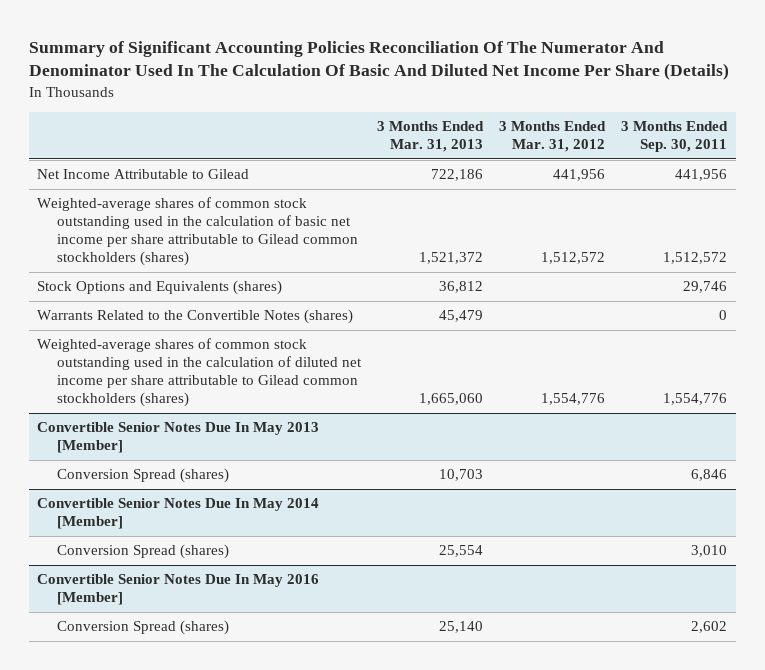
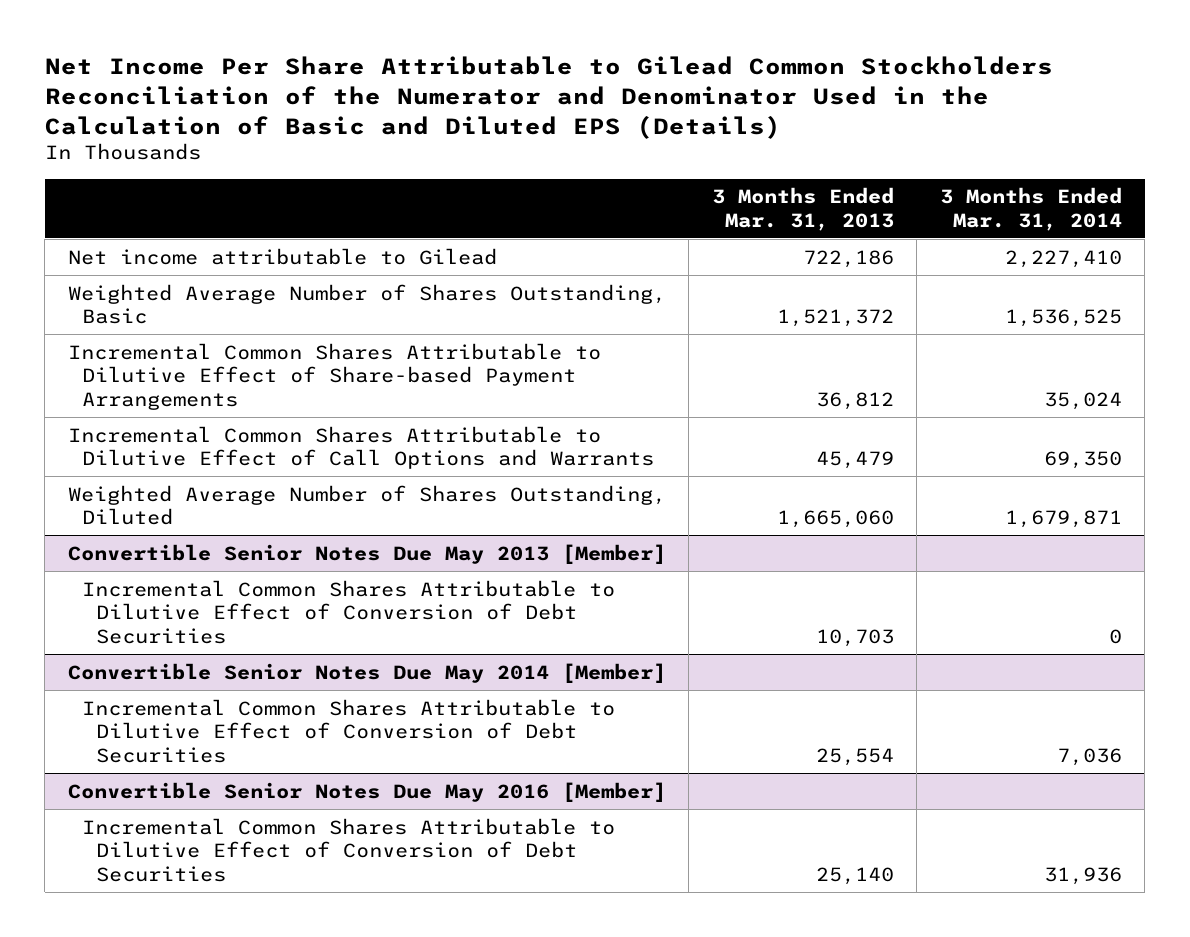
[29,40,730,81] Summary of Significant Accounting Policies Reconciliation Of The Numerator And Denominator Used In The Calculation Of Basic And Diluted Net Income Per Share (Details) -> [44,56,1053,139] Net Income Per Share Attributable to Gilead Common Stockholders Reconciliation of the Numerator and Denominator Used in the Calculation of Basic and Diluted EPS (Details)
[499,121,607,153] 3 Months Ended Mar. 31, 2012 -> none
[621,121,729,153] 3 Months Ended Sep. 30, 2011 -> none
none -> [939,187,1122,231] 3 Months Ended Mar. 31, 2014
[37,169,250,180] Net Income Attributable to Gilead -> [67,247,497,265] Net income attributable to Gilead
[37,197,358,267] Weighted-average shares of common stock outstanding used in the calculation of basic net income per share attributable to Gilead common stockholders (shares) -> [67,283,666,325] Weighted Average Number of Shares Outstanding, Basic
[37,280,283,296] Stock Options and Equivalents (shares) -> [67,342,601,410] Incremental Common Shares Attributable to Dilutive Effect of Share-based Payment Arrangements
[37,309,354,325] Warrants Related to the Convertible Notes (shares) -> [67,425,654,470] Incremental Common Shares Attributable to Dilutive Effect of Call Options and Warrants
[37,338,362,408] Weighted-average shares of common stock outstanding used in the calculation of diluted net income per share attributable to Gilead common stockholders (shares) -> [67,484,666,526] Weighted Average Number of Shares Outstanding, Diluted
[37,422,320,454] Convertible Senior Notes Due In May 2013 [Member] -> [67,543,666,564] Convertible Senior Notes Due May 2013 [Member]
[56,468,229,484] Conversion Spread (shares) -> [81,579,615,644] Incremental Common Shares Attributable to Dilutive Effect of Conversion of Debt Securities
[37,498,320,530] Convertible Senior Notes Due In May 2014 [Member] -> [67,662,666,683] Convertible Senior Notes Due May 2014 [Member]
[56,544,229,560] Conversion Spread (shares) -> [81,698,615,763] Incremental Common Shares Attributable to Dilutive Effect of Conversion of Debt Securities
[37,574,320,606] Convertible Senior Notes Due In May 2016 [Member] -> [67,781,666,802] Convertible Senior Notes Due May 2016 [Member]
[56,620,229,636] Conversion Spread (shares) -> [81,817,615,882] Incremental Common Shares Attributable to Dilutive Effect of Conversion of Debt Securities

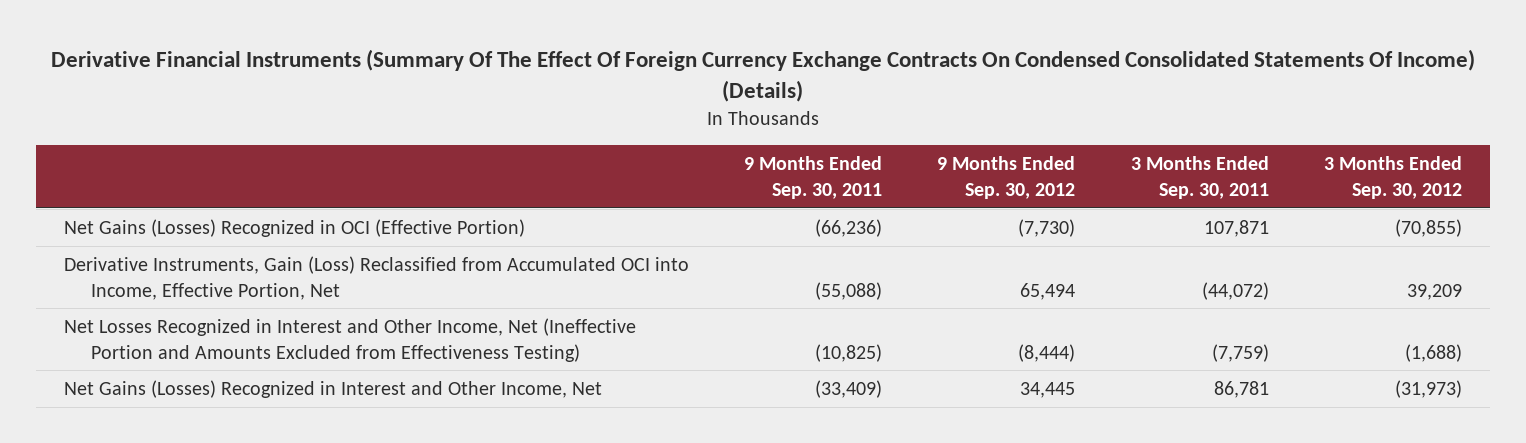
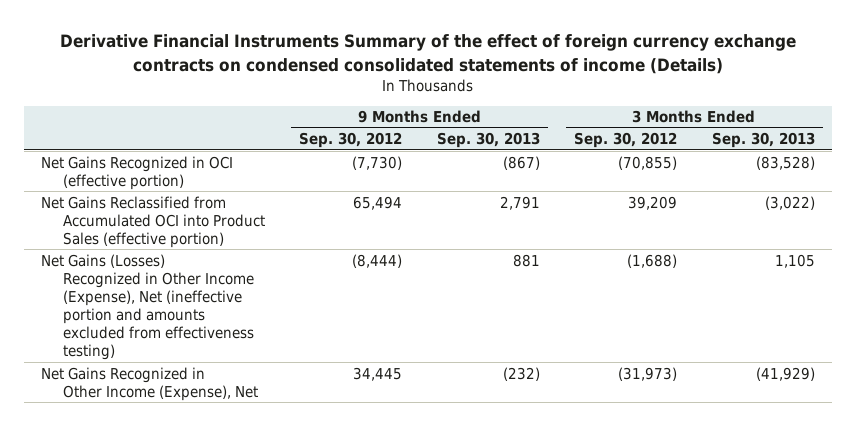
[50,49,1475,103] Derivative Financial Instruments (Summary Of The Effect Of Foreign Currency Exchange Contracts On Condensed Consolidated Statements Of Income) (Details) -> [60,34,797,74] Derivative Financial Instruments Summary of the effect of foreign currency exchange contracts on condensed consolidated statements of income (Details)
[744,156,883,200] 9 Months Ended Sep. 30, 2011 -> none
[1130,156,1269,200] 3 Months Ended Sep. 30, 2011 -> none
none -> [436,132,540,149] Sep. 30, 2013
none -> [711,132,815,149] Sep. 30, 2013
[63,218,525,237] Net Gains (Losses) Recognized in OCI (Effective Portion) -> [41,155,234,190] Net Gains Recognized in OCI (effective portion)
[63,255,689,300] Derivative Instruments, Gain (Loss) Reclassified from Accumulated OCI into Income, Effective Portion, Net -> [41,195,265,248] Net Gains Reclassified from Accumulated OCI into Product Sales (effective portion)
[63,317,636,362] Net Losses Recognized in Interest and Other Income, Net (Ineffective Portion and Amounts Excluded from Effectiveness Testing) -> [41,253,254,360] Net Gains (Losses) Recognized in Other Income (Expense), Net (ineffective portion and amounts excluded from effectiveness testing)
[63,379,602,398] Net Gains (Losses) Recognized in Interest and Other Income, Net -> [41,366,258,401] Net Gains Recognized in Other Income (Expense), Net

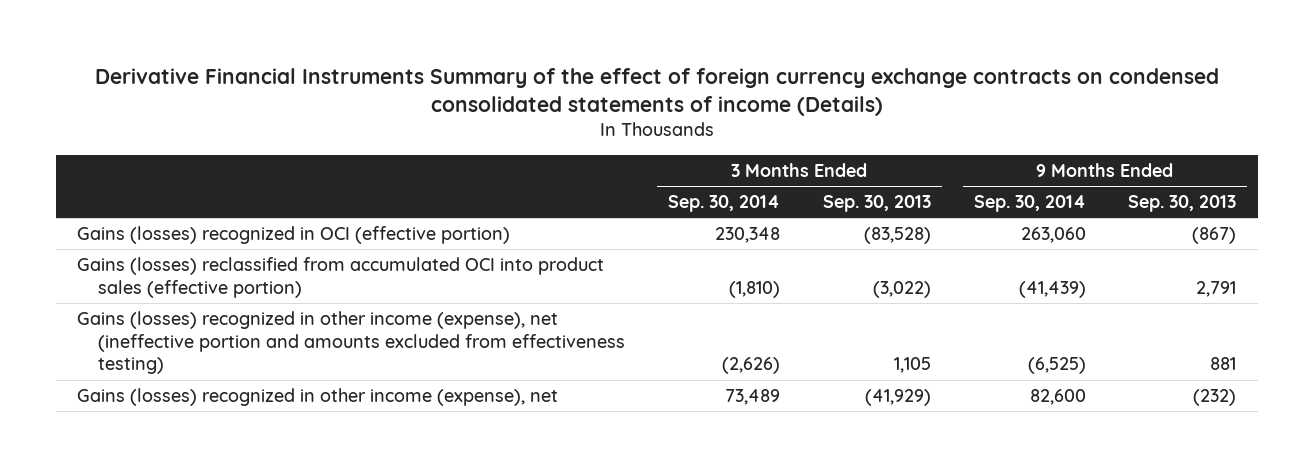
[299,132,403,149] Sep. 30, 2012 -> none
[574,132,678,149] Sep. 30, 2012 -> none
none -> [668,195,781,213] Sep. 30, 2014
none -> [973,195,1086,213] Sep. 30, 2014
[41,155,234,190] Net Gains Recognized in OCI (effective portion) -> [77,226,511,245] Gains (losses) recognized in OCI (effective portion)
[41,195,265,248] Net Gains Reclassified from Accumulated OCI into Product Sales (effective portion) -> [77,257,605,298] Gains (losses) reclassified from accumulated OCI into product sales (effective portion)
[41,253,254,360] Net Gains (Losses) Recognized in Other Income (Expense), Net (ineffective portion and amounts excluded from effectiveness testing) -> [77,311,626,375] Gains (losses) recognized in other income (expense), net (ineffective portion and amounts excluded from effectiveness testing)
[41,366,258,401] Net Gains Recognized in Other Income (Expense), Net -> [77,388,559,407] Gains (losses) recognized in other income (expense), net

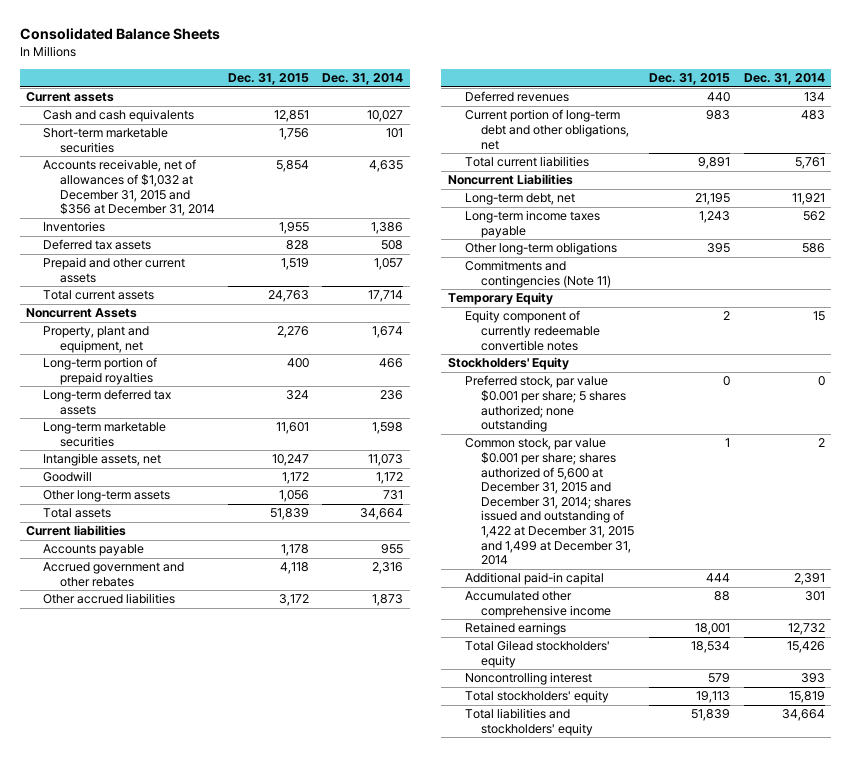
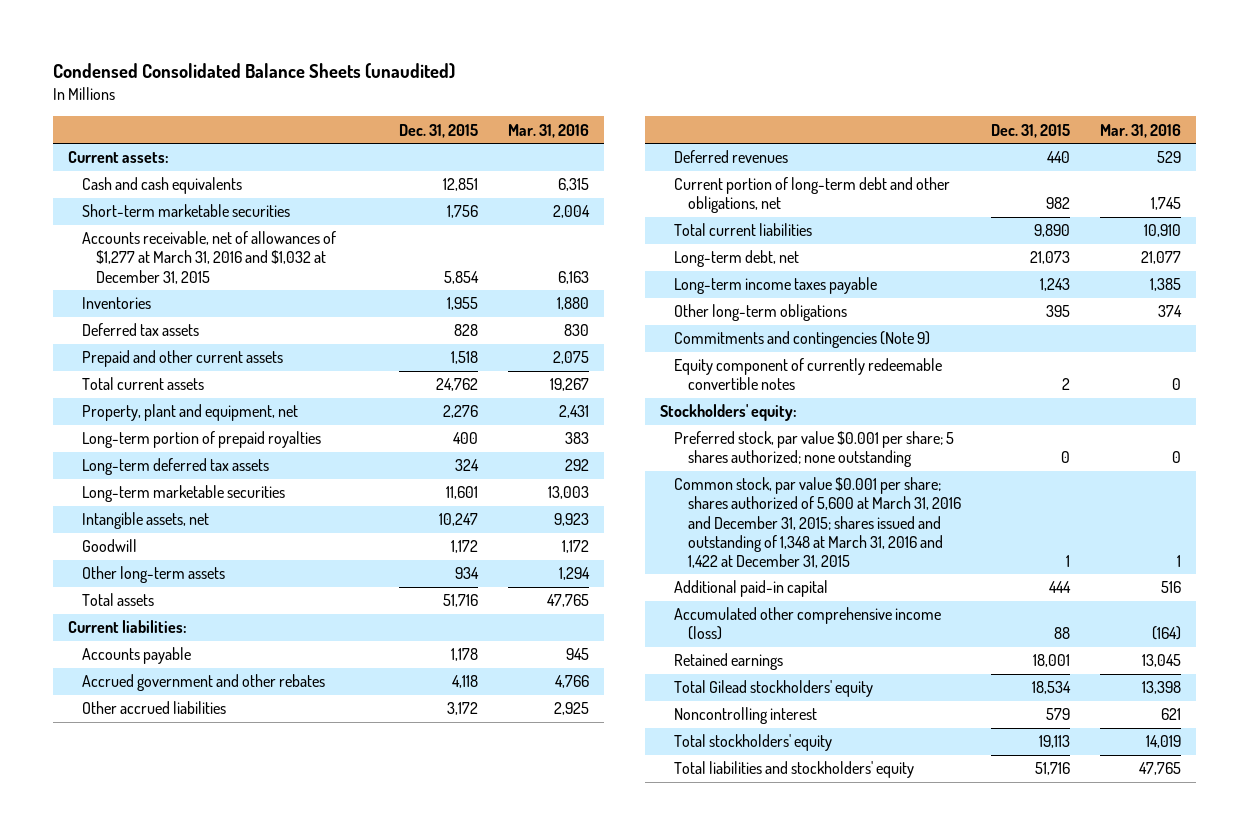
[19,28,220,41] Consolidated Balance Sheets -> [53,63,456,80] Condensed Consolidated Balance Sheets (unaudited)
[322,73,404,86] Dec. 31, 2014 -> none
none -> [508,123,590,138] Mar. 31, 2016
[26,92,115,103] Current assets -> [68,151,170,164] Current assets:
[43,159,215,217] Accounts receivable, net of allowances of $1,032 at December 31, 2015 and $356 at December 31, 2014 -> [82,231,337,284] Accounts receivable, net of allowances of $1,277 at March 31, 2016 and $1,032 at December 31, 2015
[26,308,138,319] Noncurrent Assets -> none
[281,258,310,271] 1,519 -> [451,351,479,365] 1,518
[268,290,310,303] 24,763 -> [436,378,479,392] 24,762
[279,490,310,503] 1,056 -> [455,567,480,580] 934
[270,508,310,521] 51,839 -> [443,594,479,608] 51,716
[26,525,127,537] Current liabilities -> [68,620,188,634] Current liabilities:
[447,174,573,186] Noncurrent Liabilities -> none
[706,110,731,121] 983 -> [1045,197,1070,210] 982
[698,157,731,170] 9,891 -> [1033,224,1070,238] 9,890
[695,193,731,206] 21,195 -> [1029,251,1070,265] 21,073
[447,292,553,306] Temporary Equity -> none
[464,260,612,288] Commitments and contingencies (Note 11) -> [673,331,930,349] Commitments and contingencies (Note 9)
[447,357,569,371] Stockholders' Equity -> [659,404,797,422] Stockholders' equity:
[464,438,635,566] Common stock, par value $0.001 per share; shares authorized of 5,600 at December 31, 2015 and December 31, 2014; shares issued and outstanding of 1,422 at December 31, 2015 and 1,499 at December 31, 2014 -> [673,477,961,568] Common stock, par value $0.001 per share; shares authorized of 5,600 at March 31, 2016 and December 31, 2015; shares issued and outstanding of 1,348 at March 31, 2016 and 1,422 at December 31, 2015
[464,591,612,618] Accumulated other comprehensive income -> [673,607,941,641] Accumulated other comprehensive income (loss)
[691,709,731,722] 51,839 -> [1034,762,1070,776] 51,716

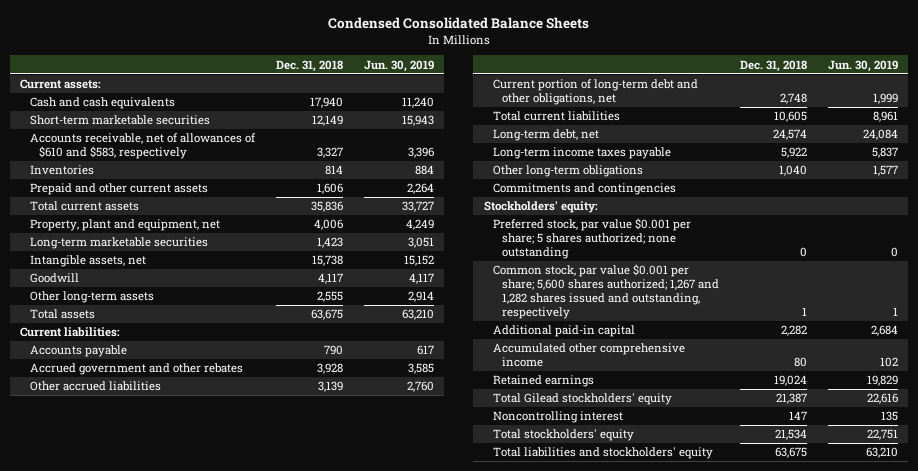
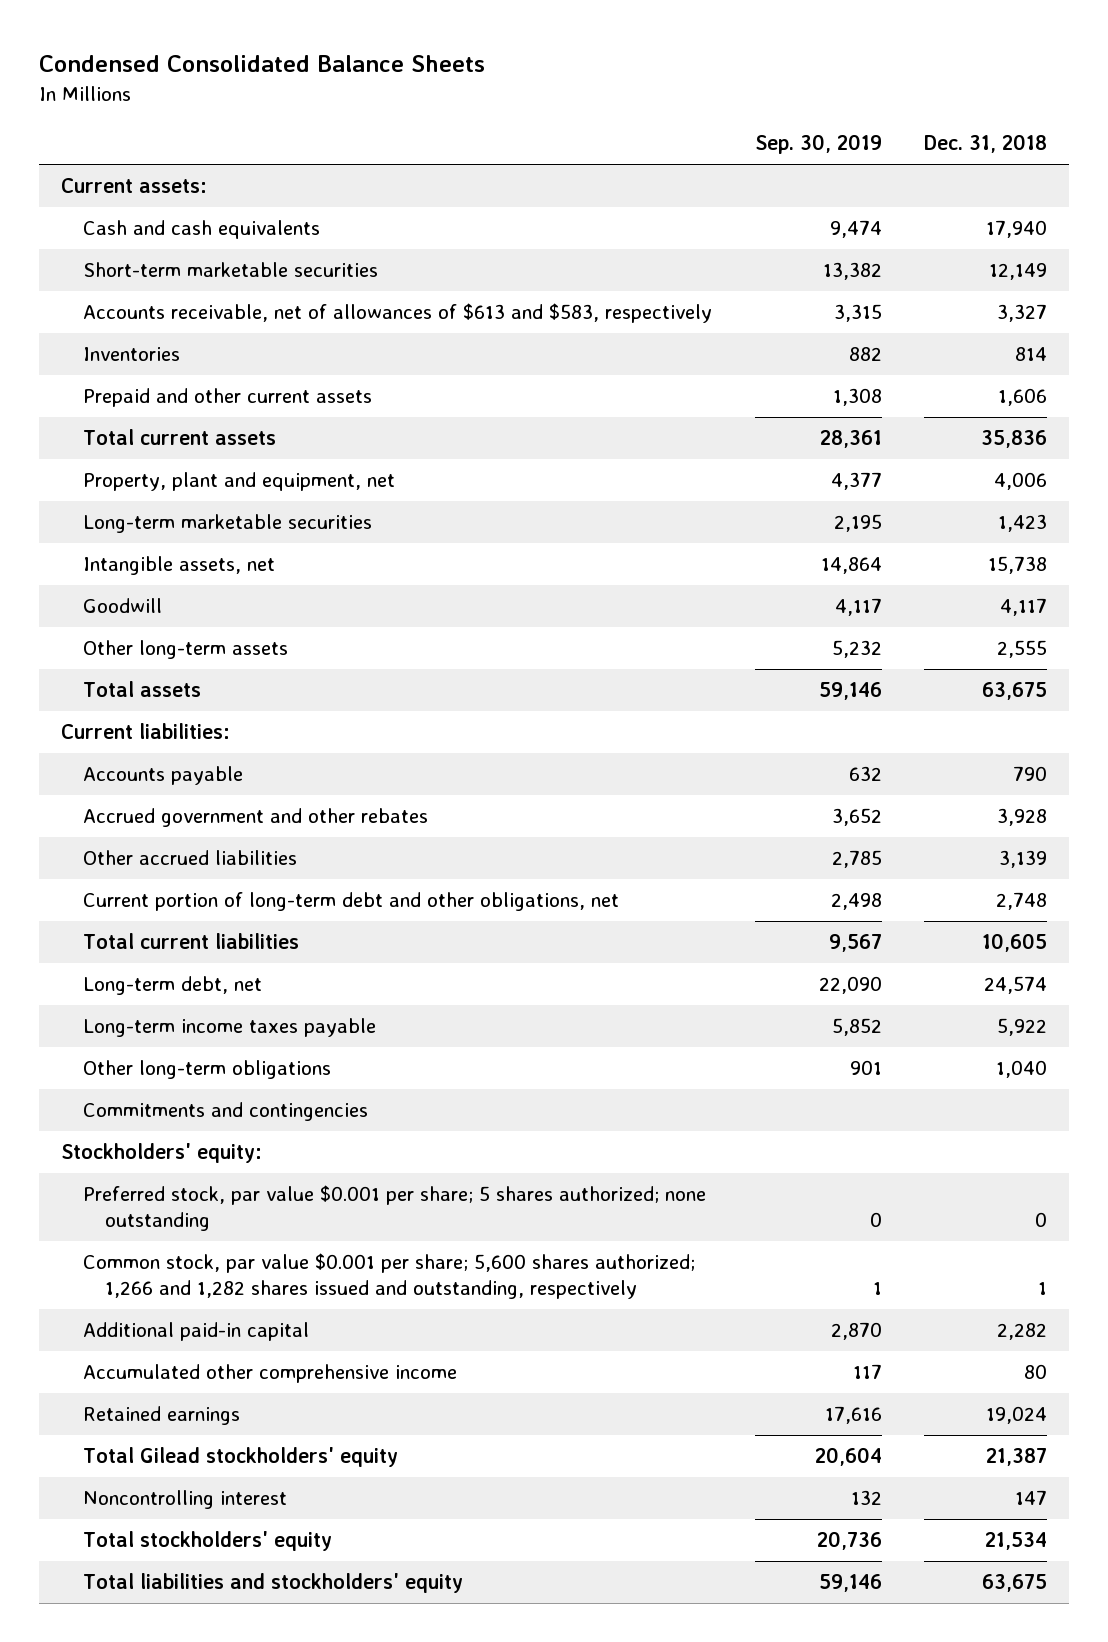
[364,59,435,72] Jun. 30, 2019 -> none
none -> [754,134,882,155] Sep. 30, 2019
[29,133,256,160] Accounts receivable, net of allowances of $610 and $583, respectively -> [82,303,712,324] Accounts receivable, net of allowances of $613 and $583, respectively
[493,264,720,320] Common stock, par value $0.001 per share; 5,600 shares authorized; 1,267 and 1,282 shares issued and outstanding, respectively -> [82,1253,695,1300] Common stock, par value $0.001 per share; 5,600 shares authorized; 1,266 and 1,282 shares issued and outstanding, respectively

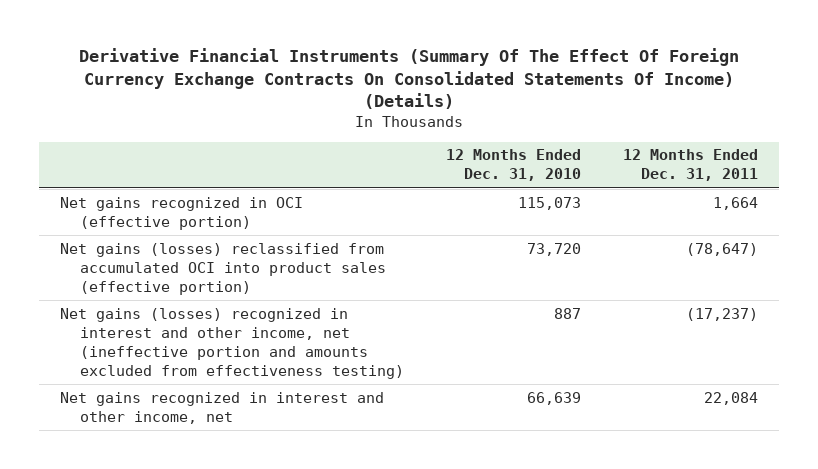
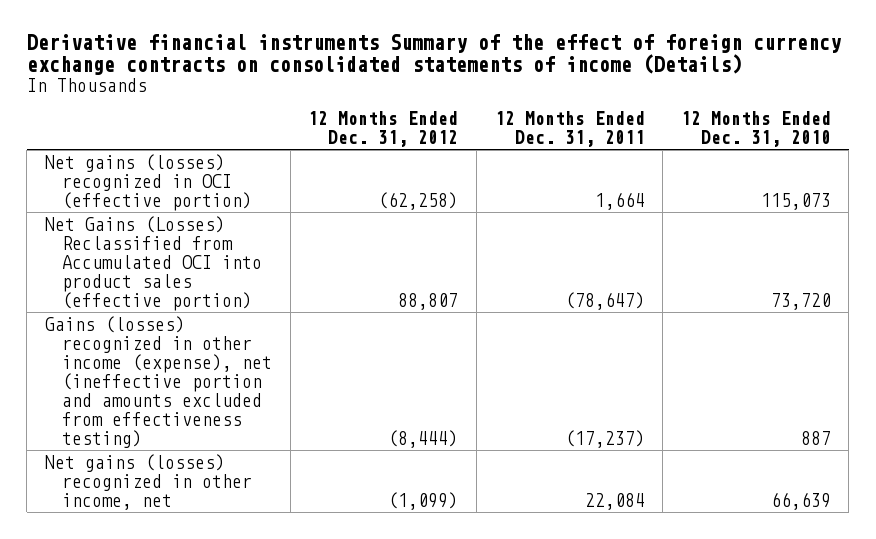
[79,47,740,110] Derivative Financial Instruments (Summary Of The Effect Of Foreign Currency Exchange Contracts On Consolidated Statements Of Income) (Details) -> [26,33,841,76] Derivative financial instruments Summary of the effect of foreign currency exchange contracts on consolidated statements of income (Details)
none -> [308,111,459,148] 12 Months Ended Dec. 31, 2012
[60,196,304,230] Net gains recognized in OCI (effective portion) -> [44,153,253,211] Net gains (losses) recognized in OCI (effective portion)
[60,242,386,295] Net gains (losses) reclassified from accumulated OCI into product sales (effective portion) -> [44,215,263,311] Net Gains (Losses) Reclassified from Accumulated OCI into product sales (effective portion)
[60,307,404,379] Net gains (losses) recognized in interest and other income, net (ineffective portion and amounts excluded from effectiveness testing) -> [44,315,273,448] Gains (losses) recognized in other income (expense), net (ineffective portion and amounts excluded from effectiveness testing)
[60,391,385,424] Net gains recognized in interest and other income, net -> [44,453,253,510] Net gains (losses) recognized in other income, net

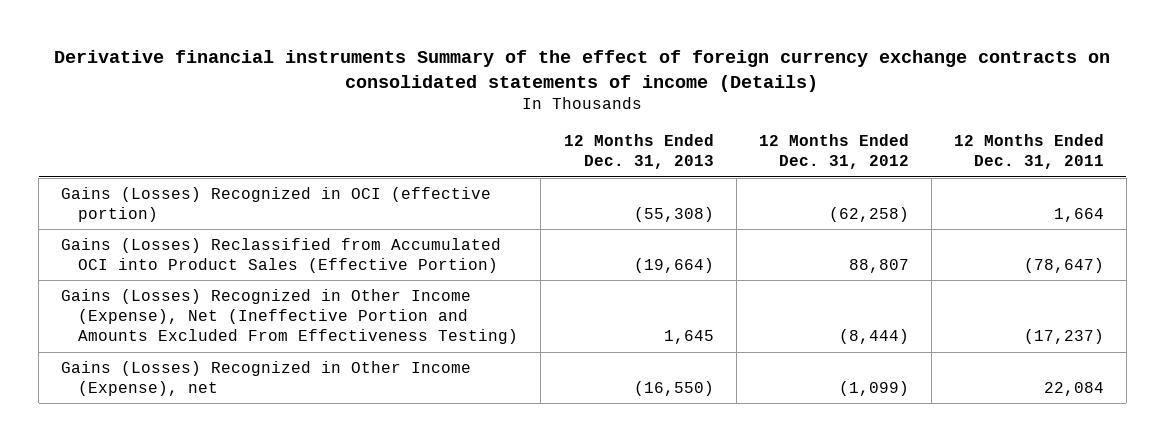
[680,111,831,148] 12 Months Ended Dec. 31, 2010 -> none
none -> [563,134,714,170] 12 Months Ended Dec. 31, 2013
[44,153,253,211] Net gains (losses) recognized in OCI (effective portion) -> [61,186,492,223] Gains (Losses) Recognized in OCI (effective portion)
[44,215,263,311] Net Gains (Losses) Reclassified from Accumulated OCI into product sales (effective portion) -> [61,237,502,274] Gains (Losses) Reclassified from Accumulated OCI into Product Sales (Effective Portion)
[44,315,273,448] Gains (losses) recognized in other income (expense), net (ineffective portion and amounts excluded from effectiveness testing) -> [61,288,519,345] Gains (Losses) Recognized in Other Income (Expense), Net (Ineffective Portion and Amounts Excluded From Effectiveness Testing)
[44,453,253,510] Net gains (losses) recognized in other income, net -> [61,360,472,397] Gains (Losses) Recognized in Other Income (Expense), net

